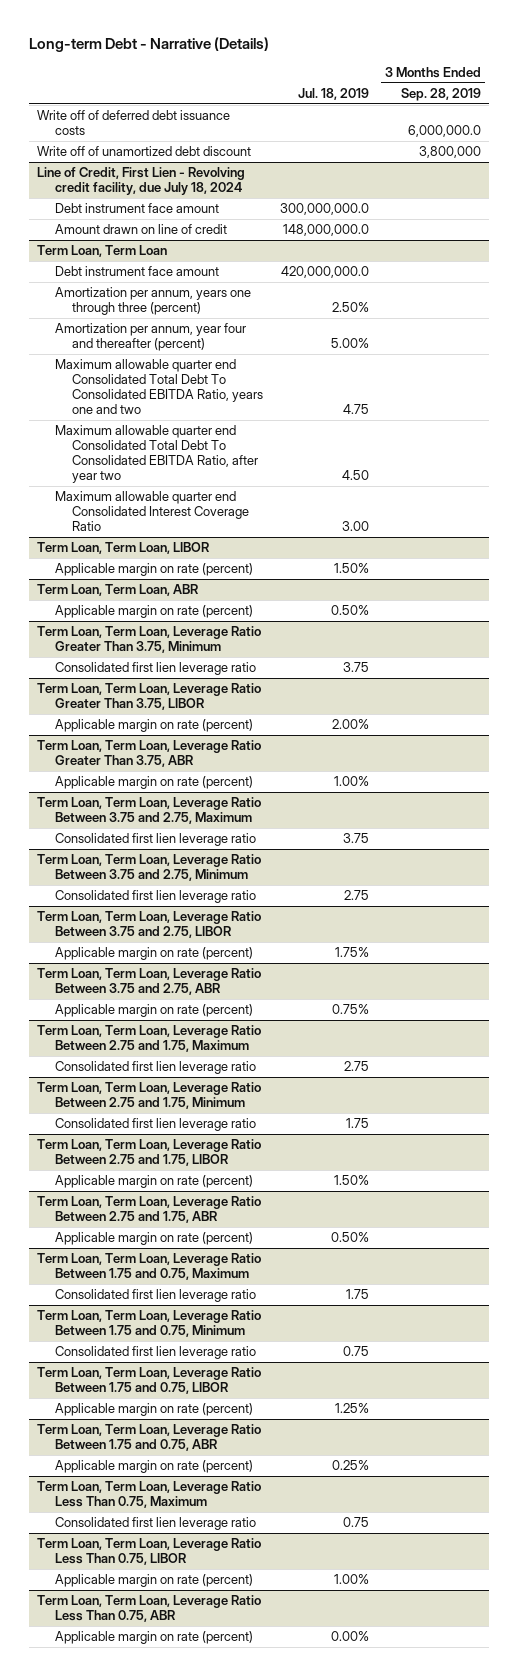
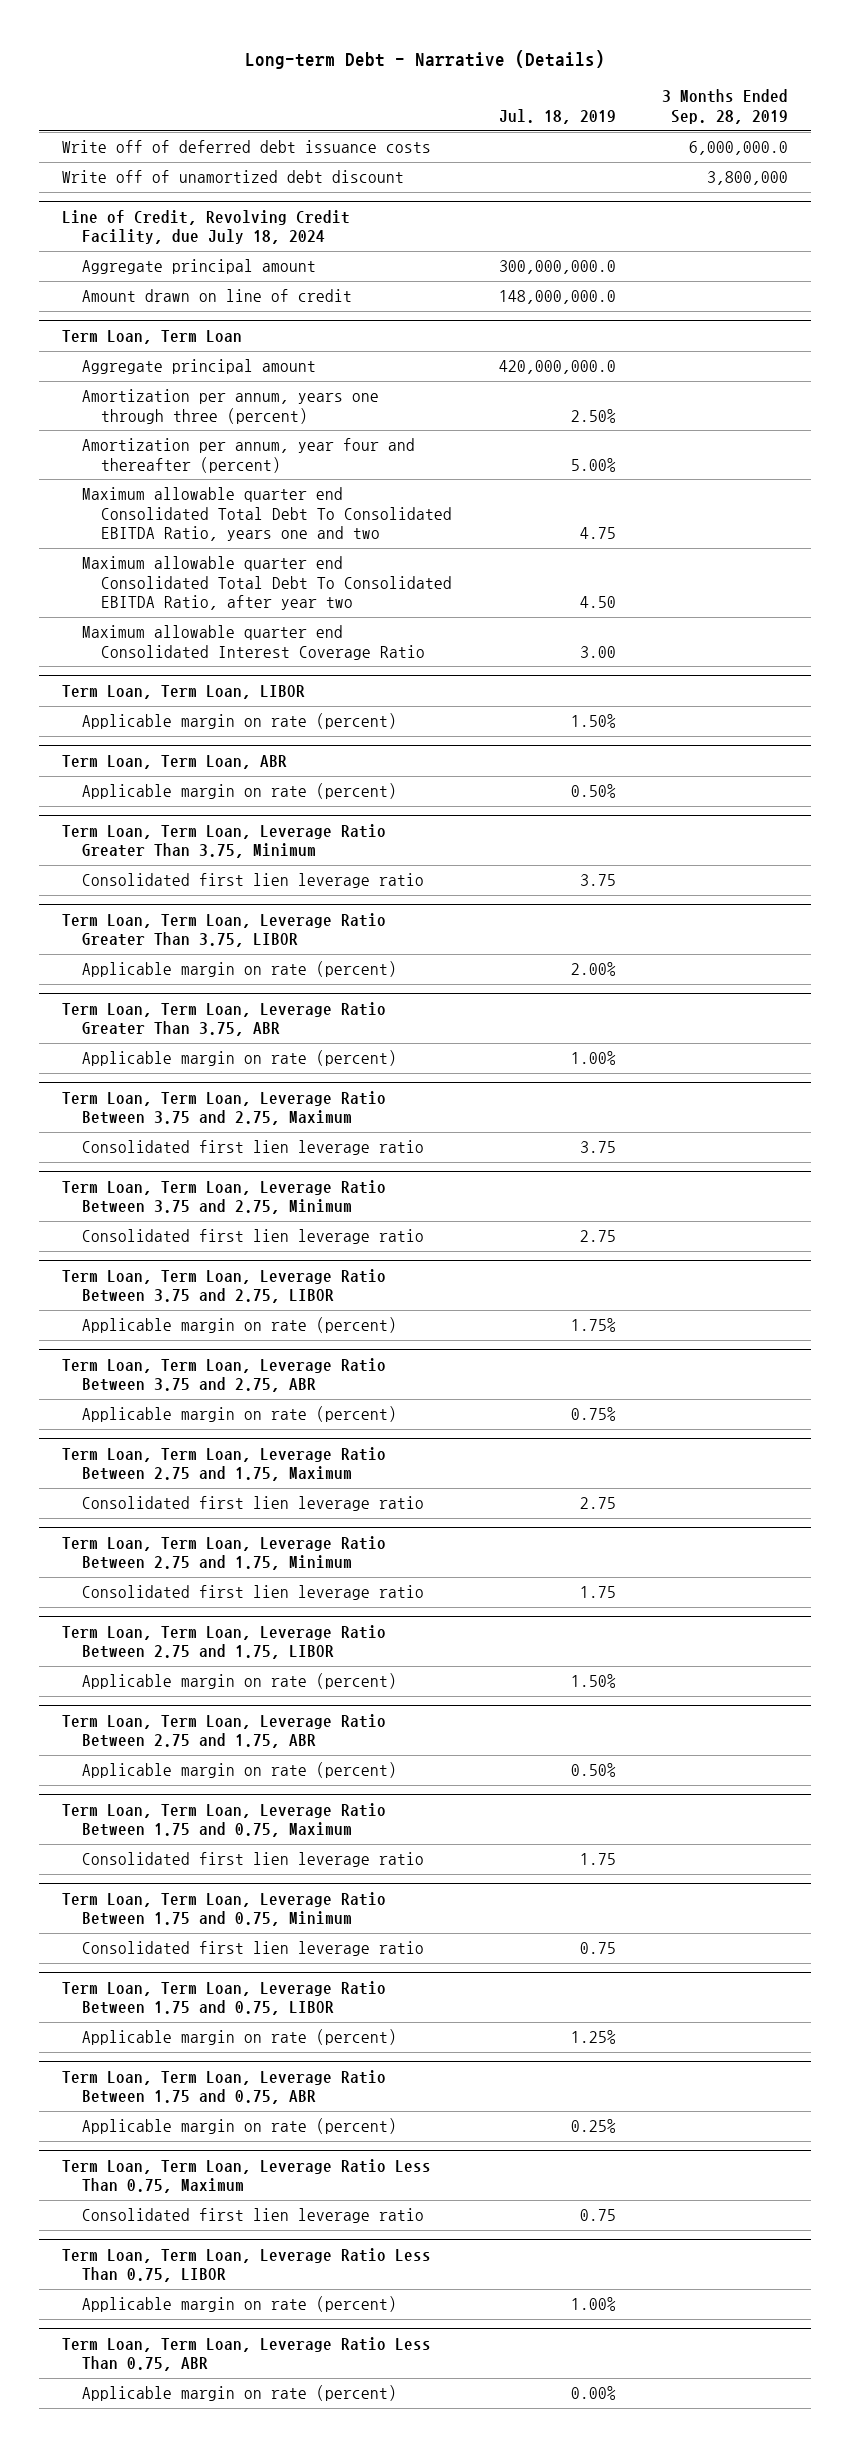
[37,167,246,196] Line of Credit, First Lien - Revolving credit facility, due July 18, 2024 -> [62,210,351,245] Line of Credit, Revolving Credit Facility, due July 18, 2024
[54,203,219,214] Debt instrument face amount -> [81,259,316,275] Aggregate principal amount
[54,266,219,277] Debt instrument face amount -> [81,359,316,375] Aggregate principal amount

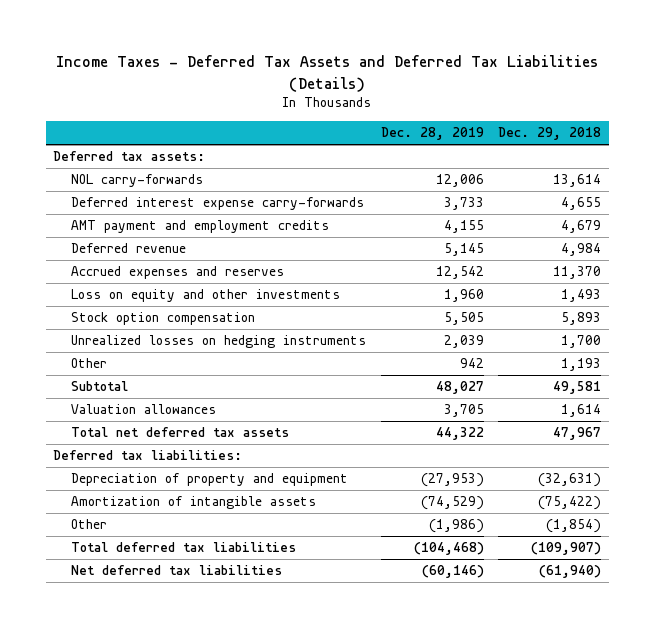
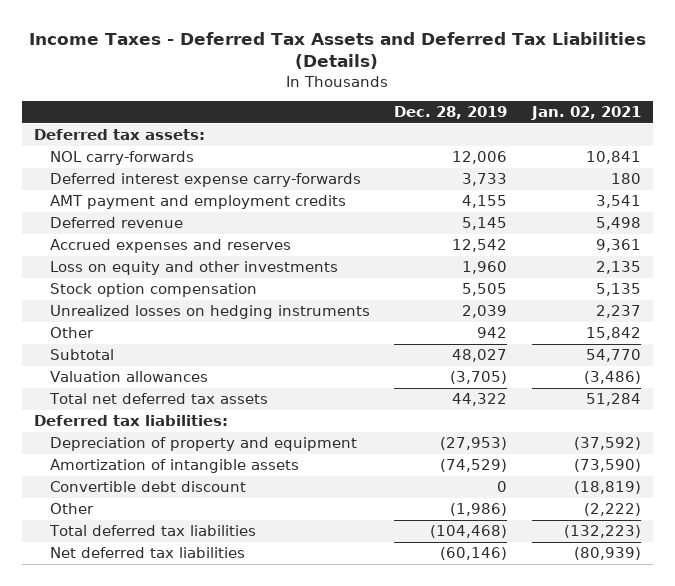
[498,127,602,141] Dec. 29, 2018 -> none
none -> [530,106,641,121] Jan. 02, 2021
[443,404,484,418] 3,705 -> [450,371,508,385] (3,705)
none -> [50,481,247,493] Convertible debt discount

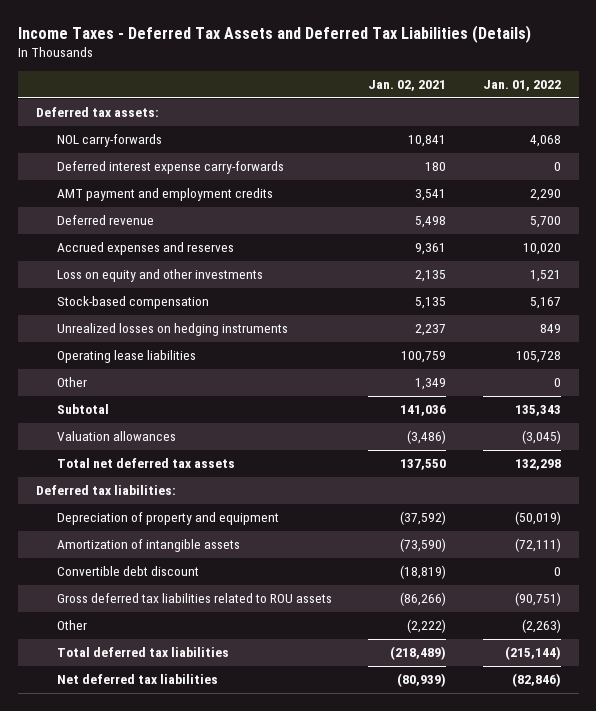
[394,106,508,120] Dec. 28, 2019 -> none
none -> [482,80,561,92] Jan. 01, 2022
[50,283,258,298] Stock option compensation -> [57,296,210,310] Stock-based compensation
none -> [57,350,197,364] Operating lease liabilities
[585,327,641,341] 15,842 -> [415,378,447,391] 1,349
[585,349,641,363] 54,770 -> [400,405,447,417] 141,036
[585,393,641,407] 51,284 -> [400,459,447,471] 137,550
none -> [57,593,333,604] Gross deferred tax liabilities related to ROU assets
[563,525,641,539] (132,223) -> [390,646,447,661] (218,489)

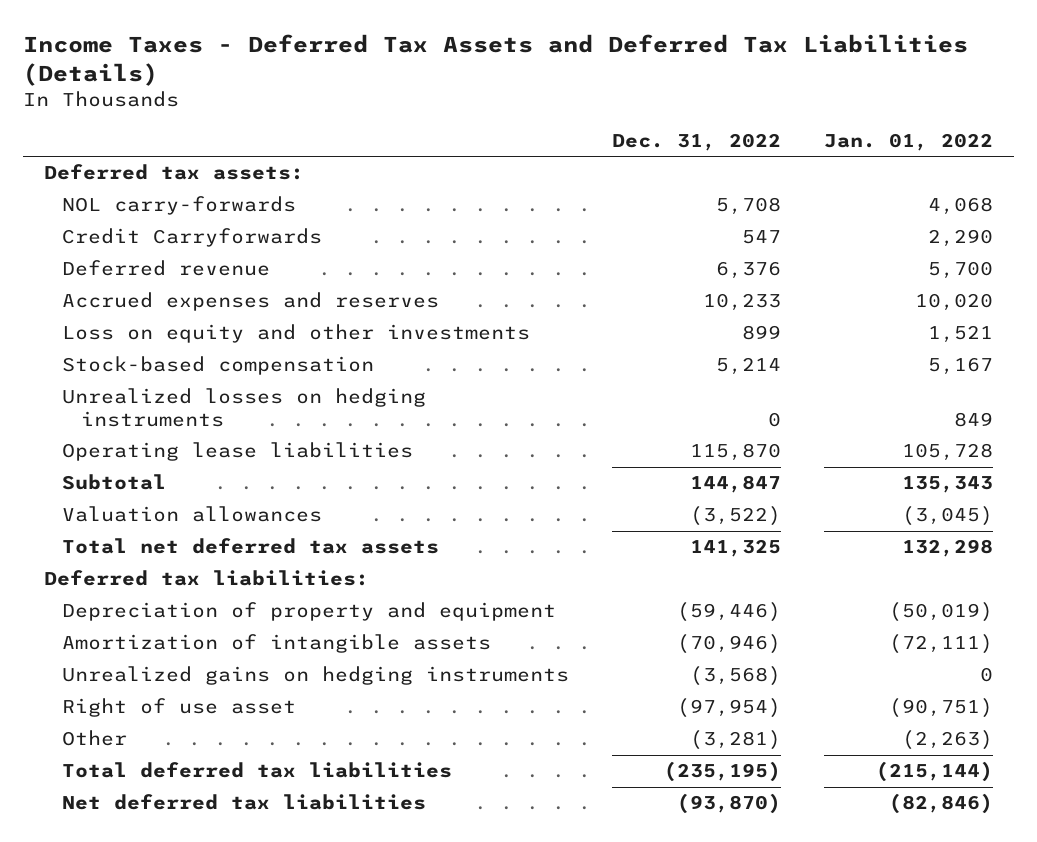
[368,80,447,92] Jan. 02, 2021 -> none
none -> [612,132,782,151] Dec. 31, 2022
[57,161,285,175] Deferred interest expense carry-forwards -> none
[57,188,274,202] AMT payment and employment credits -> [62,228,323,248] Credit Carryforwards
[57,377,88,388] Other -> none
[57,566,200,577] Convertible debt discount -> none
none -> [62,666,570,686] Unrealized gains on hedging instruments
[57,593,333,604] Gross deferred tax liabilities related to ROU assets -> [62,698,297,718] Right of use asset

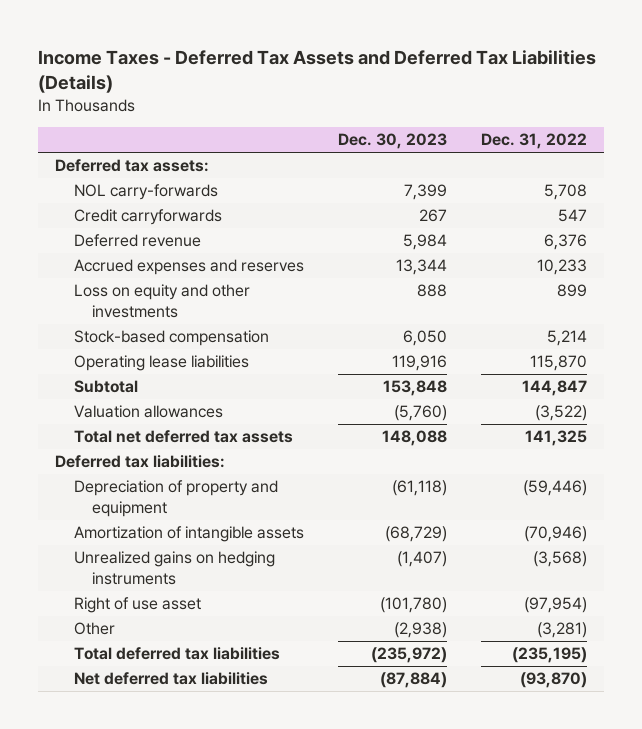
[823,132,993,151] Jan. 01, 2022 -> none
none -> [337,133,447,150] Dec. 30, 2023
[62,228,323,248] Credit Carryforwards -> [73,209,222,226] Credit carryforwards
[62,388,427,427] Unrealized losses on hedging instruments -> none

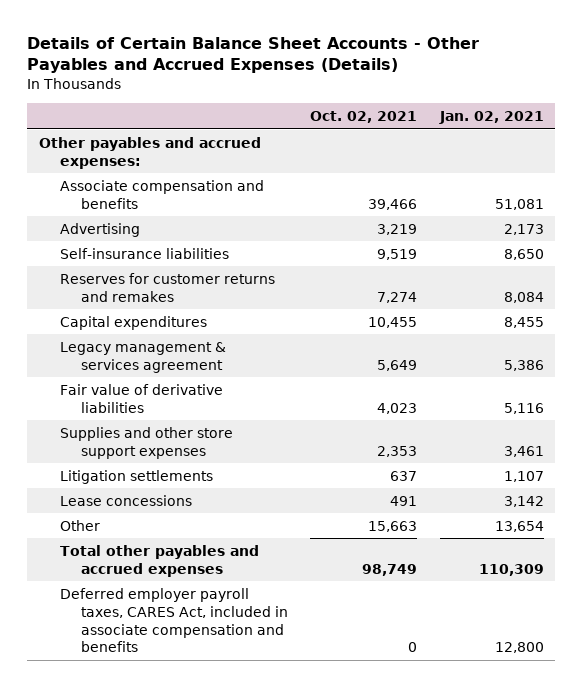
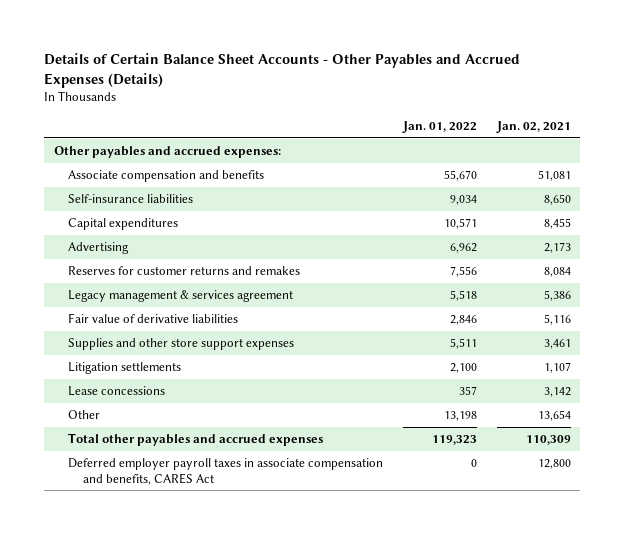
[310,110,418,123] Oct. 02, 2021 -> none
none -> [401,120,477,133] Jan. 01, 2022
[59,222,140,237] Advertising -> [68,241,130,254] Advertising
[59,272,275,302] Reserves for customer returns and remakes -> [68,265,301,275] Reserves for customer returns and remakes
[59,587,288,653] Deferred employer payroll taxes, CARES Act, included in associate compensation and benefits -> [68,457,384,485] Deferred employer payroll taxes in associate compensation and benefits, CARES Act

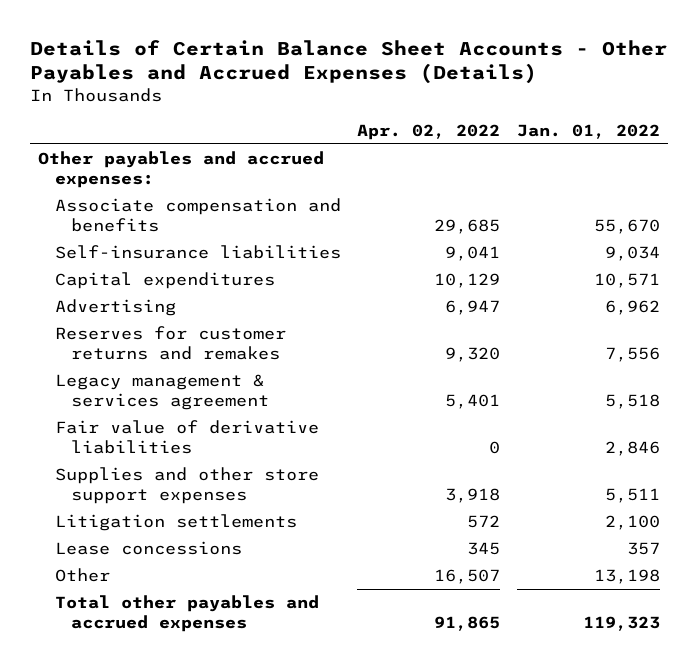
[495,120,571,133] Jan. 02, 2021 -> none
none -> [357,123,501,140] Apr. 02, 2022
[68,457,384,485] Deferred employer payroll taxes in associate compensation and benefits, CARES Act -> none

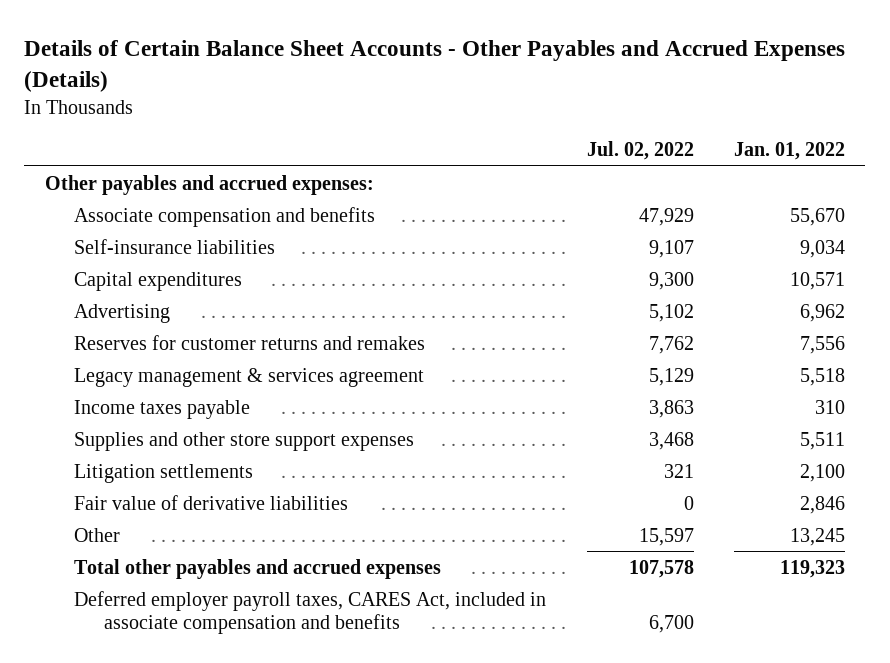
[357,123,501,140] Apr. 02, 2022 -> none
none -> [586,141,694,161] Jul. 02, 2022
none -> [74,399,251,419] Income taxes payable
[54,541,242,556] Lease concessions -> none
[54,420,319,454] Fair value of derivative liabilities -> [74,494,349,510] Fair value of derivative liabilities
[593,569,660,585] 13,198 -> [790,527,846,546] 13,245
none -> [74,590,547,635] Deferred employer payroll taxes, CARES Act, included in associate compensation and benefits

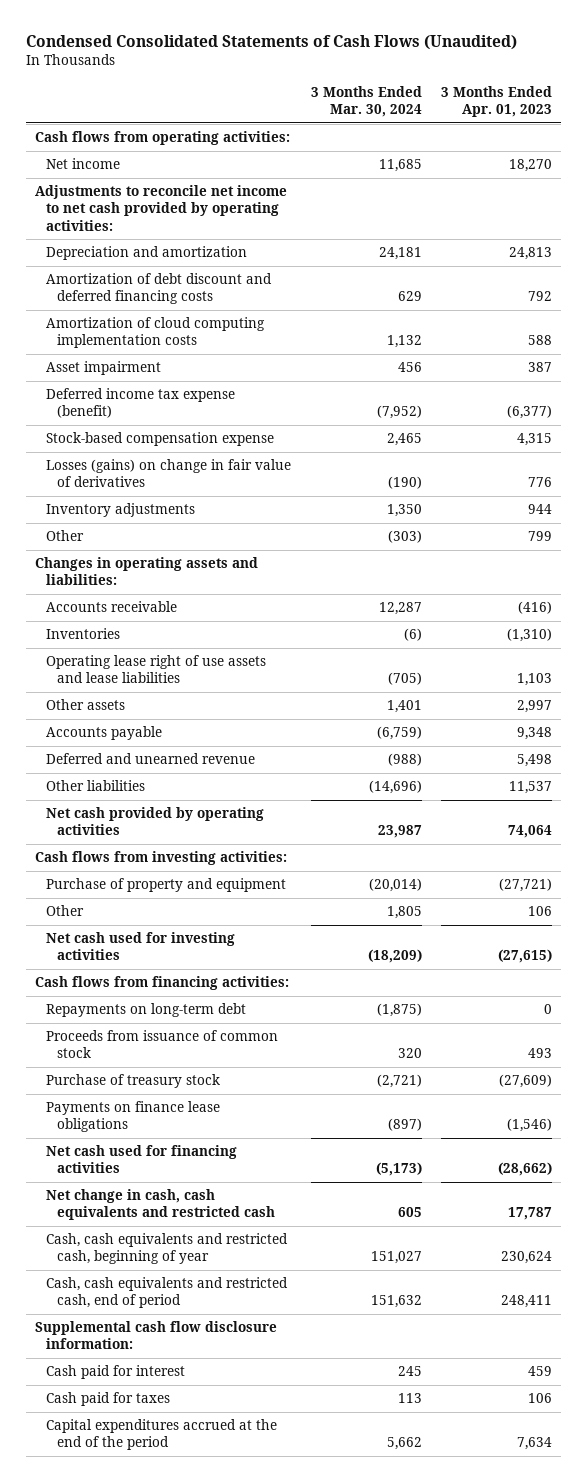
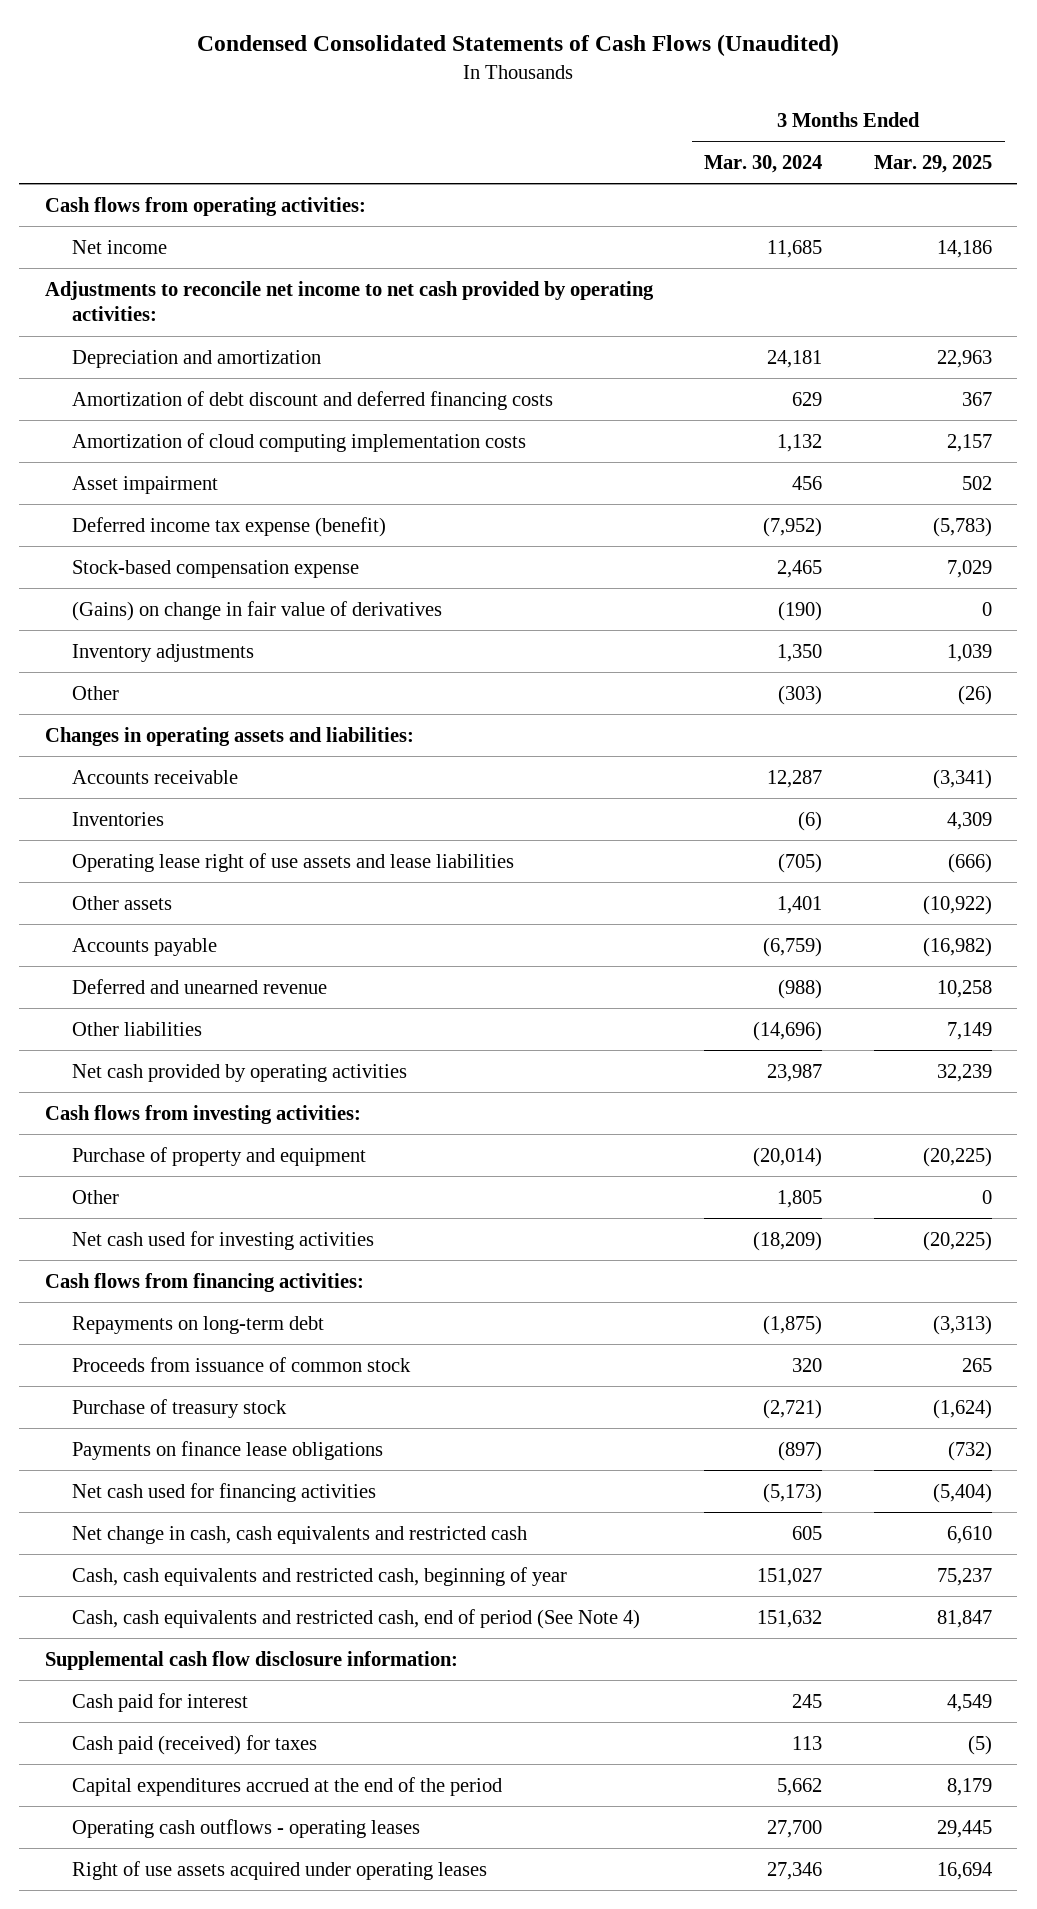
[440,86,552,118] 3 Months Ended Apr. 01, 2023 -> none
none -> [873,155,992,174] Mar. 29, 2025
[46,459,292,488] Losses (gains) on change in fair value of derivatives -> [72,600,443,621] (Gains) on change in fair value of derivatives
[46,1277,289,1309] Cash, cash equivalents and restricted cash, end of period -> [72,1608,641,1629] Cash, cash equivalents and restricted cash, end of period (See Note 4)
[46,1392,171,1407] Cash paid for taxes -> [72,1734,318,1755] Cash paid (received) for taxes
none -> [72,1818,421,1838] Operating cash outflows - operating leases
none -> [72,1860,488,1880] Right of use assets acquired under operating leases

